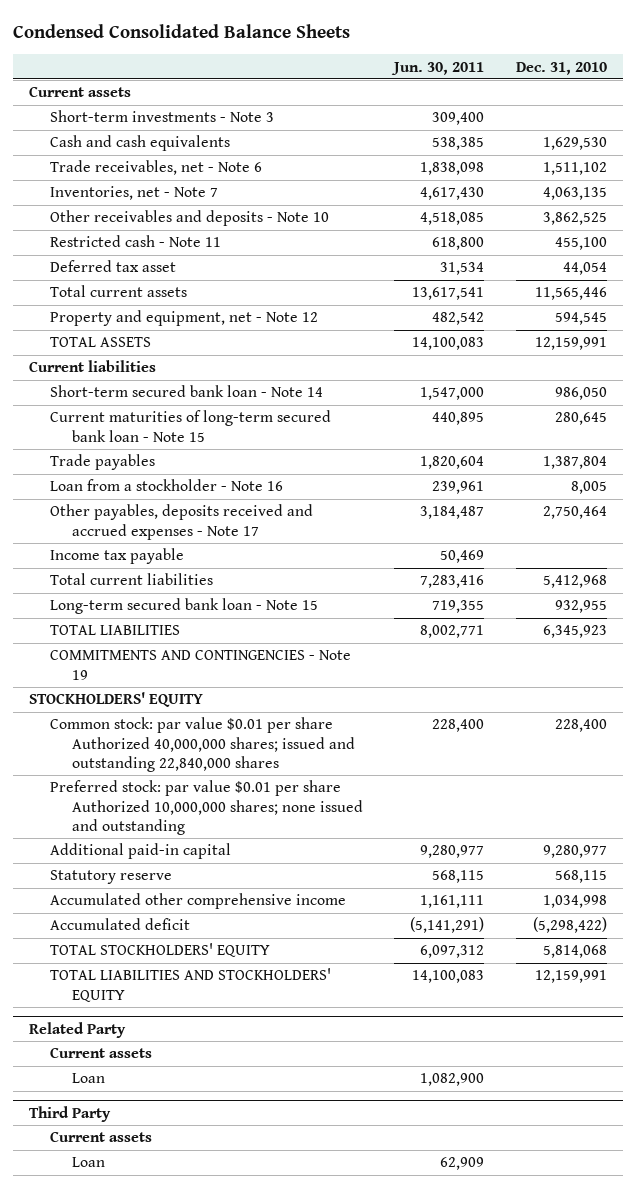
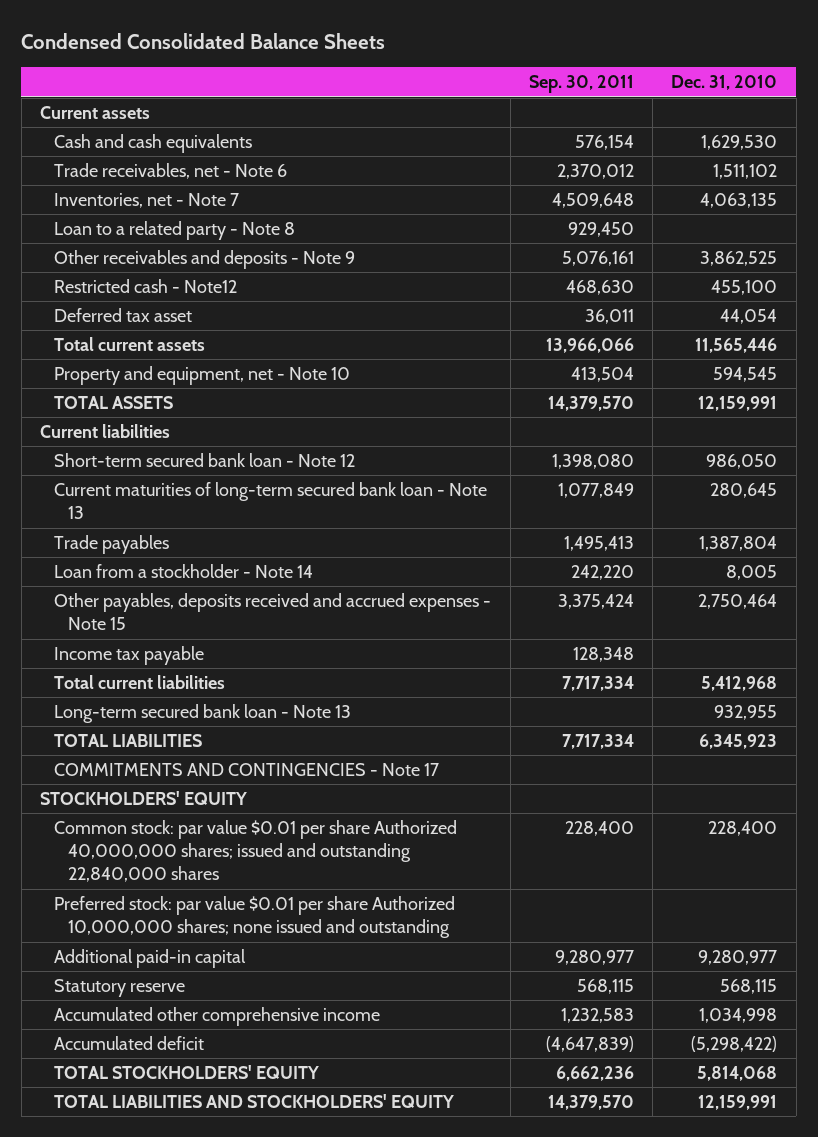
[391,61,485,75] Jun. 30, 2011 -> none
none -> [528,75,634,94] Sep. 30, 2011
[50,110,275,123] Short-term investments - Note 3 -> none
none -> [54,220,296,240] Loan to a related party - Note 8
[50,210,330,227] Other receivables and deposits - Note 10 -> [54,249,356,269] Other receivables and deposits - Note 9
[50,235,222,248] Restricted cash - Note 11 -> [54,278,238,293] Restricted cash - Note12
[50,310,319,327] Property and equipment, net - Note 12 -> [54,365,351,385] Property and equipment, net - Note 10
[50,385,324,398] Short-term secured bank loan - Note 14 -> [54,452,356,467] Short-term secured bank loan - Note 12
[50,410,332,442] Current maturities of long-term secured bank loan - Note 15 -> [54,481,488,520] Current maturities of long-term secured bank loan - Note 13
[50,479,284,492] Loan from a stockholder - Note 16 -> [54,563,314,578] Loan from a stockholder - Note 14
[50,504,314,540] Other payables, deposits received and accrued expenses - Note 17 -> [54,592,492,631] Other payables, deposits received and accrued expenses - Note 15
[50,598,319,615] Long-term secured bank loan - Note 15 -> [54,703,352,723] Long-term secured bank loan - Note 13
[50,650,352,680] COMMITMENTS AND CONTINGENCIES - Note 19 -> [54,762,440,776] COMMITMENTS AND CONTINGENCIES - Note 17
[29,1021,127,1038] Related Party -> none
[50,1047,153,1059] Current assets -> none
[71,1073,105,1084] Loan -> none
[29,1105,112,1122] Third Party -> none
[50,1131,153,1143] Current assets -> none
[71,1157,105,1168] Loan -> none

